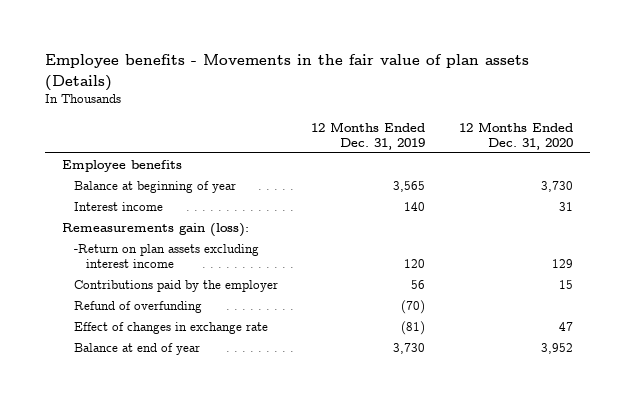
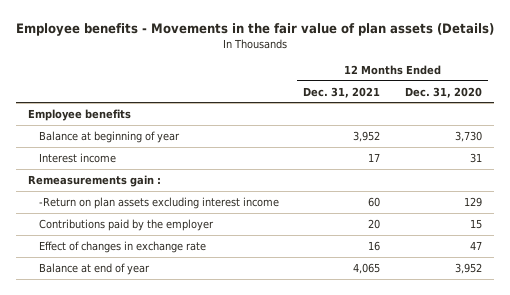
[311,121,426,150] 12 Months Ended Dec. 31, 2019 -> none
none -> [303,86,381,98] Dec. 31, 2021
[61,222,249,237] Remeasurements gain (loss): -> [27,174,161,187] Remeasurements gain :
[73,300,202,313] Refund of overfunding -> none

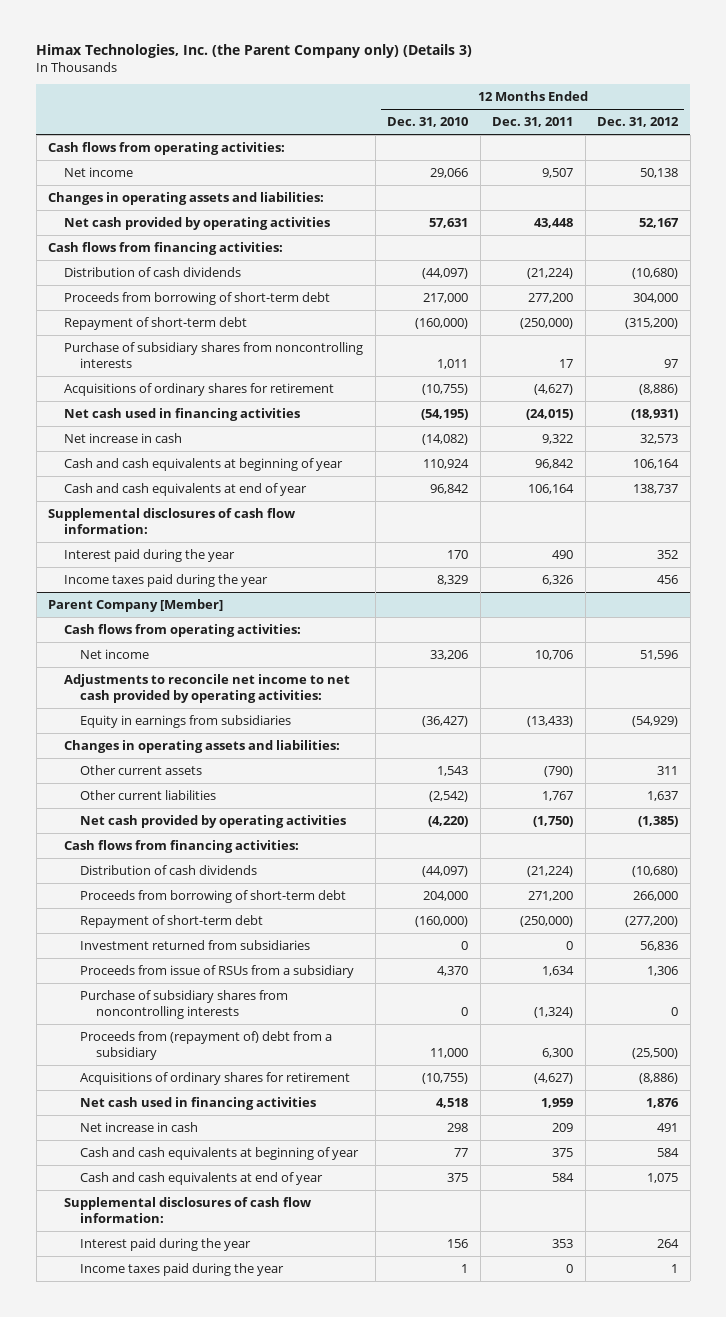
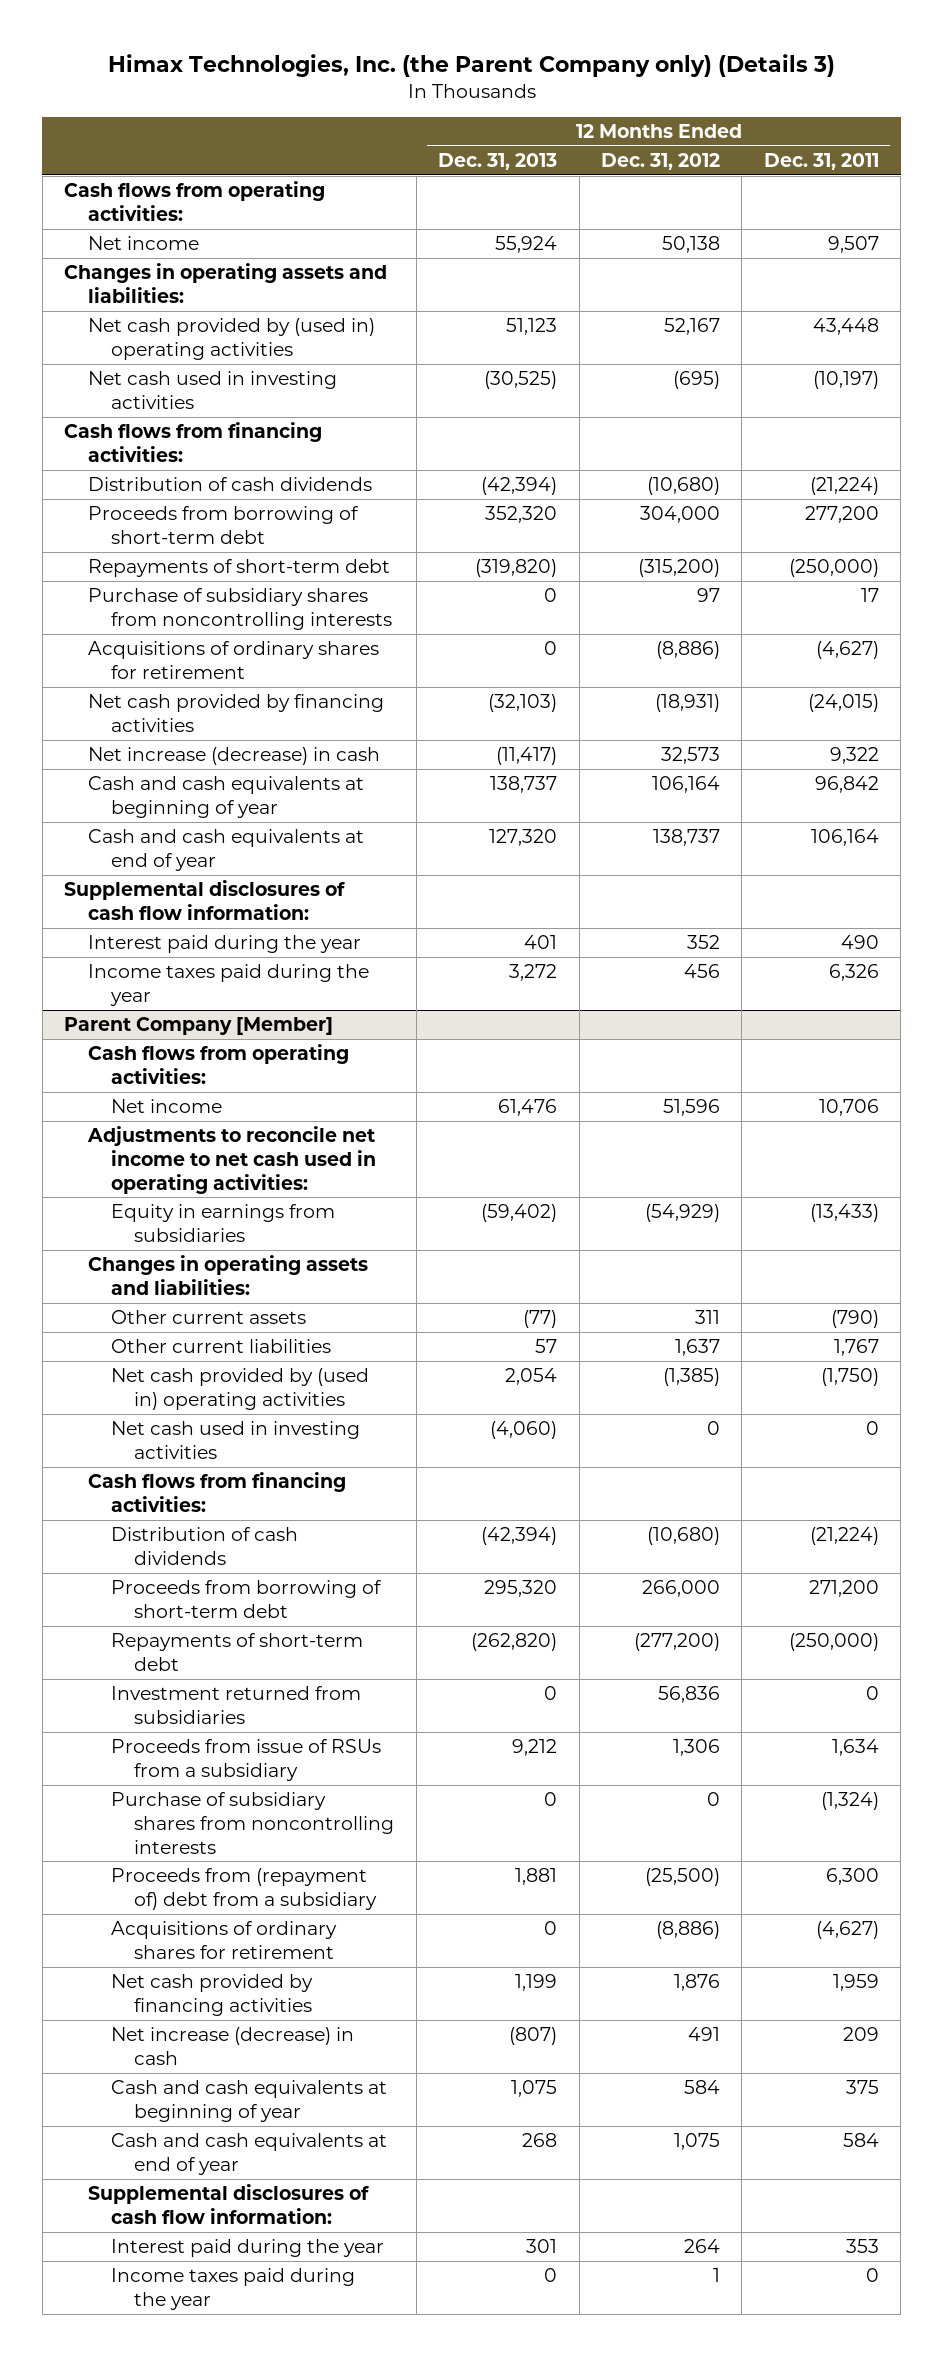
[387,116,469,127] Dec. 31, 2010 -> none
none -> [438,152,558,170] Dec. 31, 2013
[64,216,331,230] Net cash provided by operating activities -> [87,318,375,360] Net cash provided by (used in) operating activities
none -> [87,371,337,409] Net cash used in investing activities
[64,316,248,330] Repayment of short-term debt -> [87,559,390,578] Repayments of short-term debt
[64,407,301,421] Net cash used in financing activities -> [87,694,384,732] Net cash provided by financing activities
[64,432,183,443] Net increase in cash -> [87,747,380,766] Net increase (decrease) in cash
[64,673,351,703] Adjustments to reconcile net income to net cash provided by operating activities: -> [86,1126,376,1194] Adjustments to reconcile net income to net cash used in operating activities:
[80,814,347,828] Net cash provided by operating activities -> [110,1368,369,1410] Net cash provided by (used in) operating activities
none -> [110,1421,360,1459] Net cash used in investing activities
[80,914,264,928] Repayment of short-term debt -> [110,1633,363,1671] Repayments of short-term debt
[80,1096,317,1110] Net cash used in financing activities -> [110,1974,313,2016] Net cash provided by financing activities
[80,1121,199,1132] Net increase in cash -> [110,2027,354,2065] Net increase (decrease) in cash

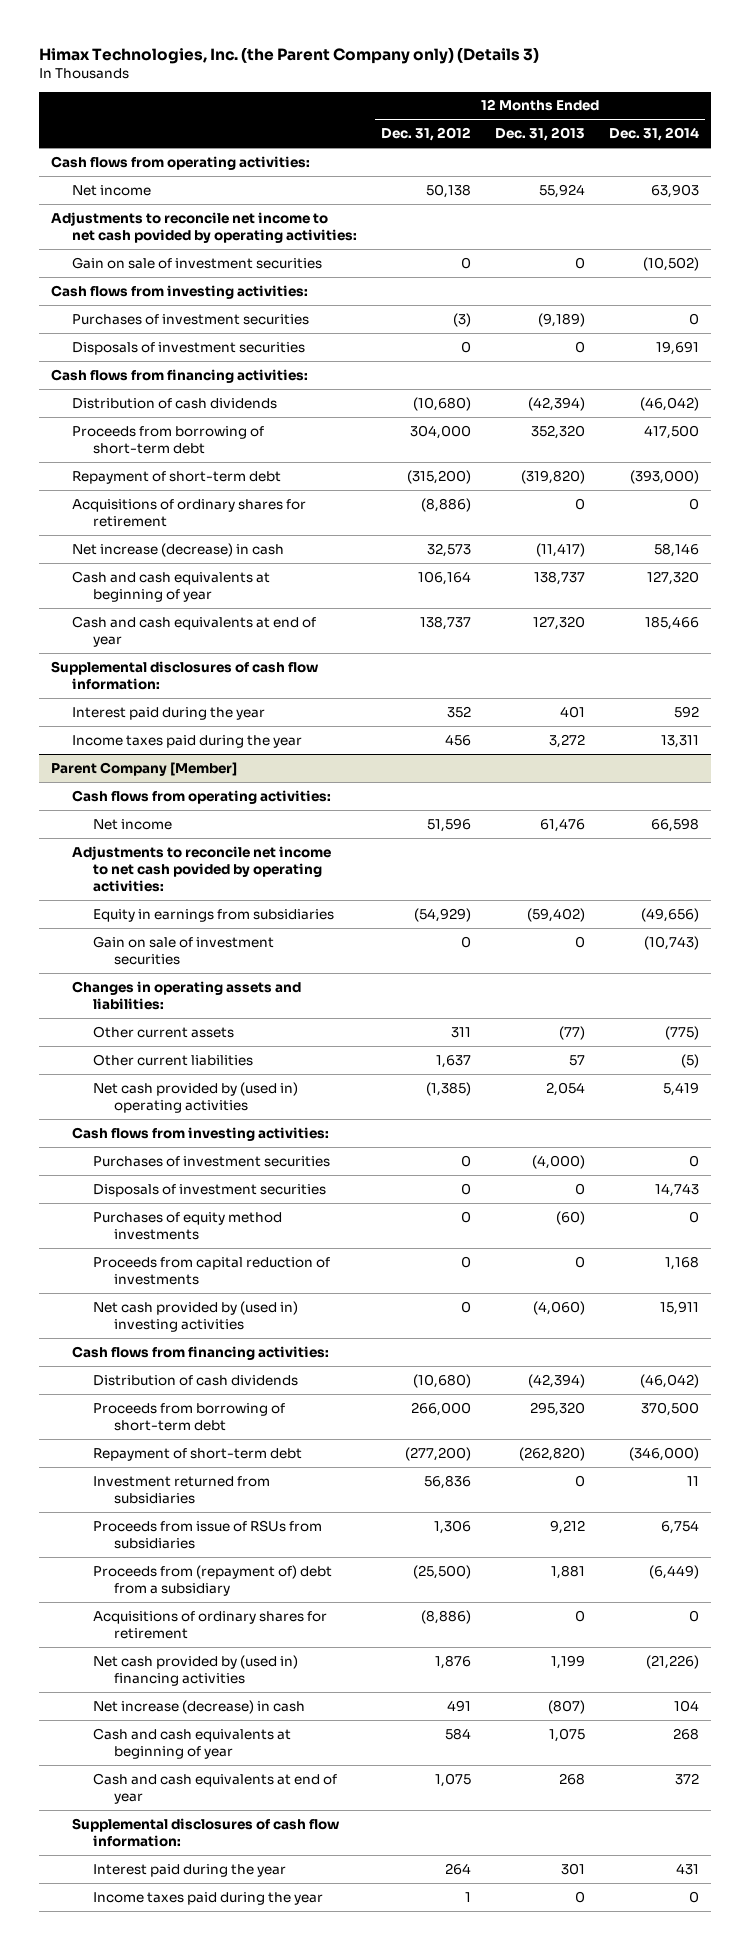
[763,152,879,170] Dec. 31, 2011 -> none
none -> [608,127,699,142] Dec. 31, 2014
[64,263,388,303] Changes in operating assets and liabilities: -> none
[87,318,375,360] Net cash provided by (used in) operating activities -> none
[87,371,337,409] Net cash used in investing activities -> none
none -> [51,211,358,243] Adjustments to reconcile net income to net cash povided by operating activities:
none -> [72,256,323,269] Gain on sale of investment securities
none -> [51,284,309,299] Cash flows from investing activities:
none -> [72,313,310,325] Purchases of investment securities
none -> [72,341,306,355] Disposals of investment securities
[87,588,392,630] Purchase of subsidiary shares from noncontrolling interests -> none
[87,559,390,578] Repayments of short-term debt -> [72,470,282,484] Repayment of short-term debt
[87,694,384,732] Net cash provided by financing activities -> none
[86,1126,376,1194] Adjustments to reconcile net income to net cash used in operating activities: -> [72,845,332,892] Adjustments to reconcile net income to net cash povided by operating activities:
none -> [93,935,275,965] Gain on sale of investment securities
none -> [72,1126,330,1141] Cash flows from investing activities:
none -> [93,1155,331,1167] Purchases of investment securities
none -> [93,1183,327,1197] Disposals of investment securities
none -> [93,1211,283,1240] Purchases of equity method investments
none -> [93,1256,331,1285] Proceeds from capital reduction of investments
[110,1421,360,1459] Net cash used in investing activities -> [93,1300,299,1332] Net cash provided by (used in) investing activities
[110,1633,363,1671] Repayments of short-term debt -> [93,1447,303,1461] Repayment of short-term debt
[110,1792,395,1854] Purchase of subsidiary shares from noncontrolling interests -> none
[110,1739,381,1781] Proceeds from issue of RSUs from a subsidiary -> [93,1519,323,1549] Proceeds from issue of RSUs from subsidiaries
[110,1974,313,2016] Net cash provided by financing activities -> [93,1654,299,1686] Net cash provided by (used in) financing activities

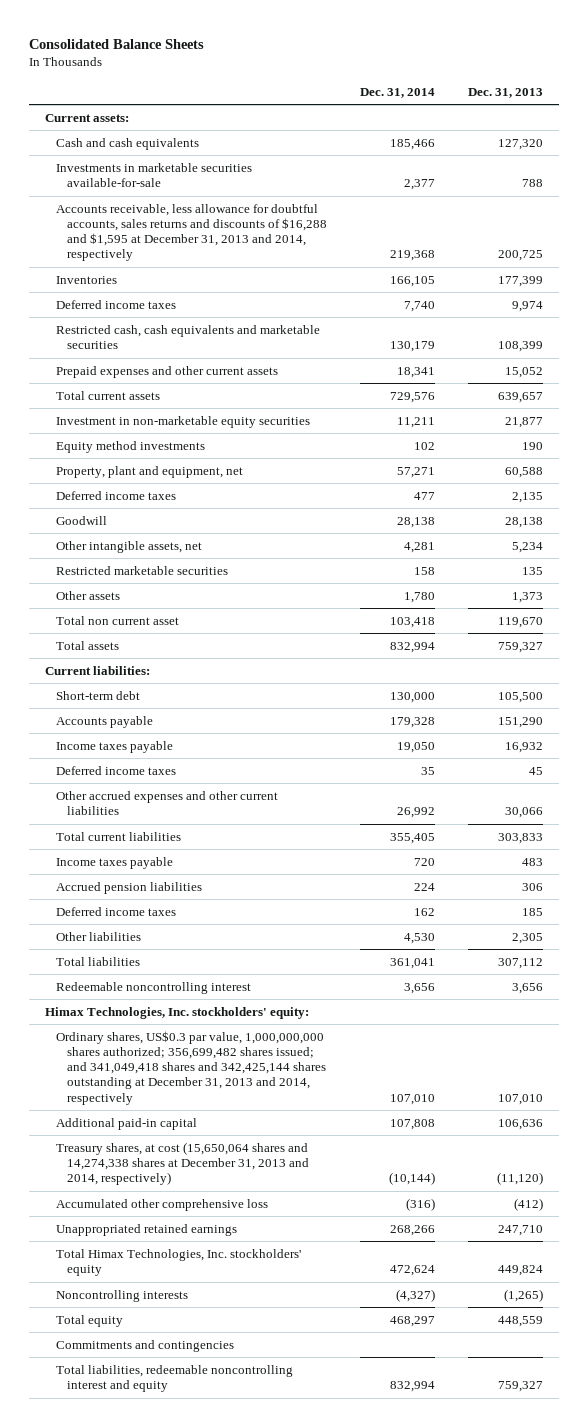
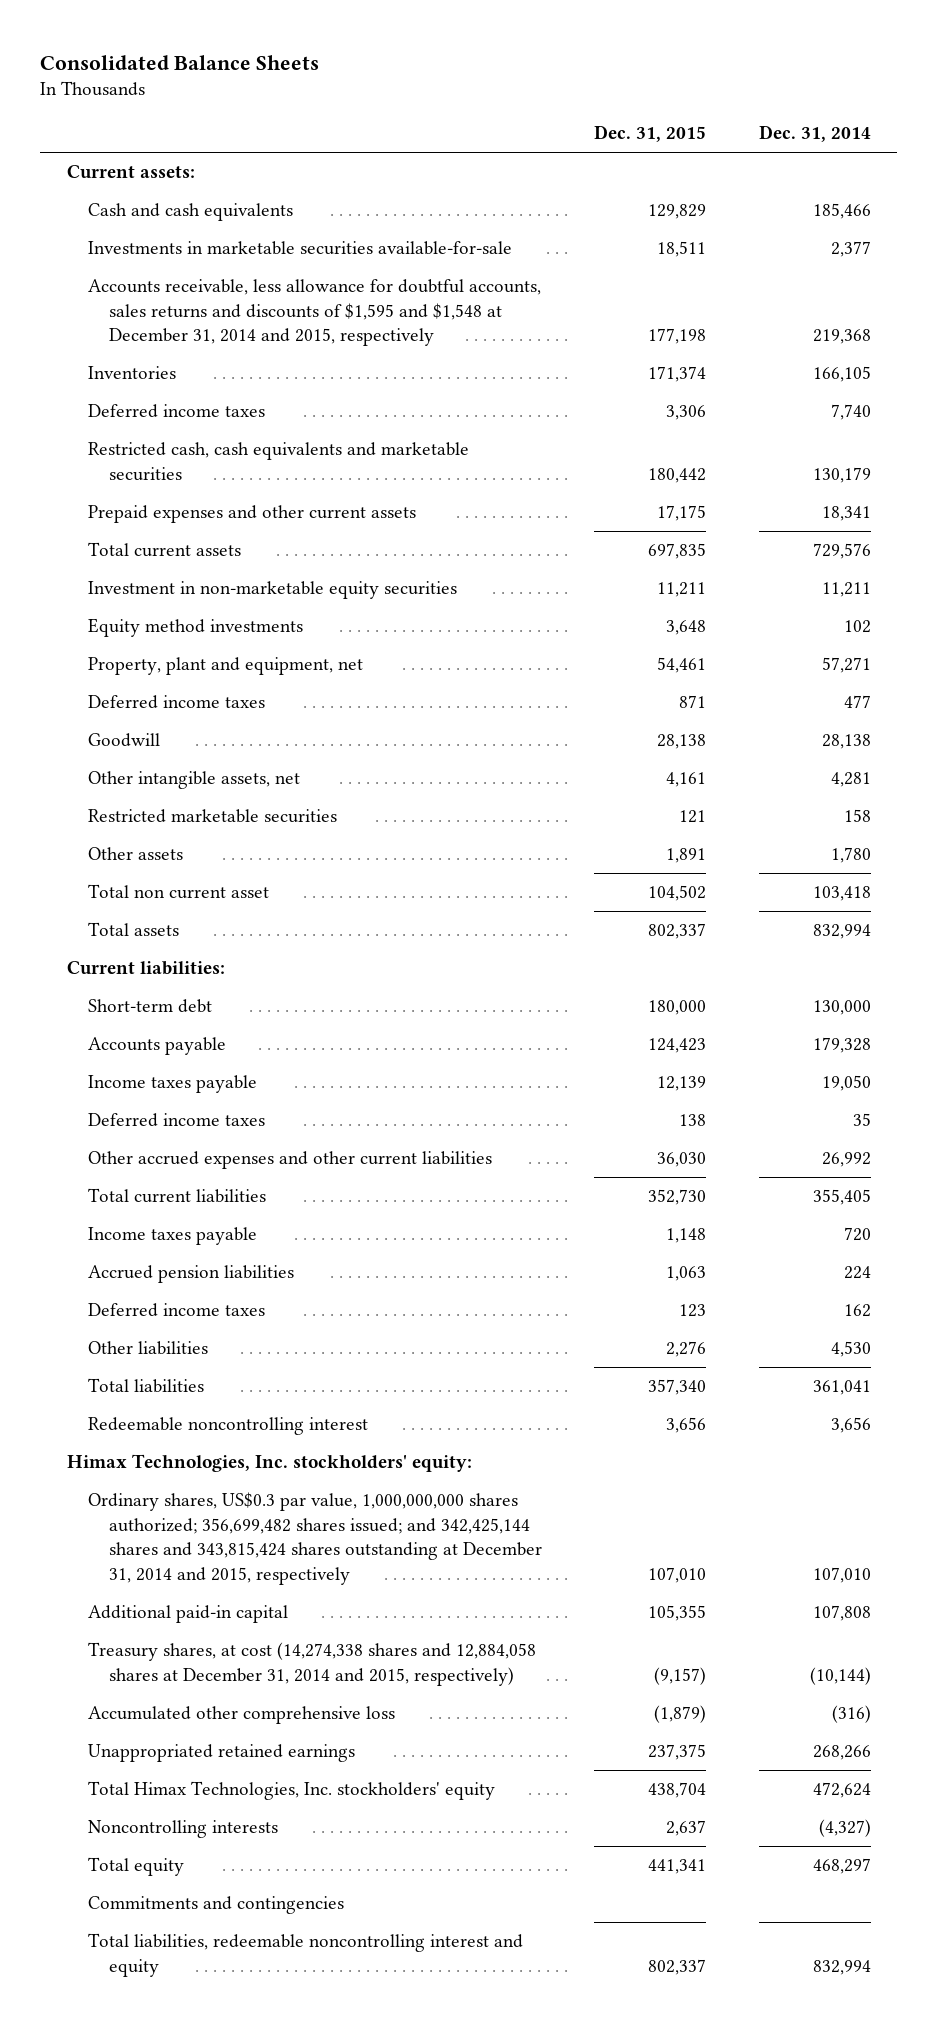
[467,87,543,98] Dec. 31, 2013 -> none
none -> [594,125,707,143] Dec. 31, 2015
[56,203,328,262] Accounts receivable, less allowance for doubtful accounts, sales returns and discounts of $16,288 and $1,595 at December 31, 2013 and 2014, respectively -> [87,279,541,347] Accounts receivable, less allowance for doubtful accounts, sales returns and discounts of $1,595 and $1,548 at December 31, 2014 and 2015, respectively
[56,1030,327,1105] Ordinary shares, US$0.3 par value, 1,000,000,000 shares authorized; 356,699,482 shares issued; and 341,049,418 shares and 342,425,144 shares outstanding at December 31, 2013 and 2014, respectively -> [87,1492,542,1585] Ordinary shares, US$0.3 par value, 1,000,000,000 shares authorized; 356,699,482 shares issued; and 342,425,144 shares and 343,815,424 shares outstanding at December 31, 2014 and 2015, respectively
[56,1141,310,1186] Treasury shares, at cost (15,650,064 shares and 14,274,338 shares at December 31, 2013 and 2014, respectively) -> [87,1642,536,1686] Treasury shares, at cost (14,274,338 shares and 12,884,058 shares at December 31, 2014 and 2015, respectively)

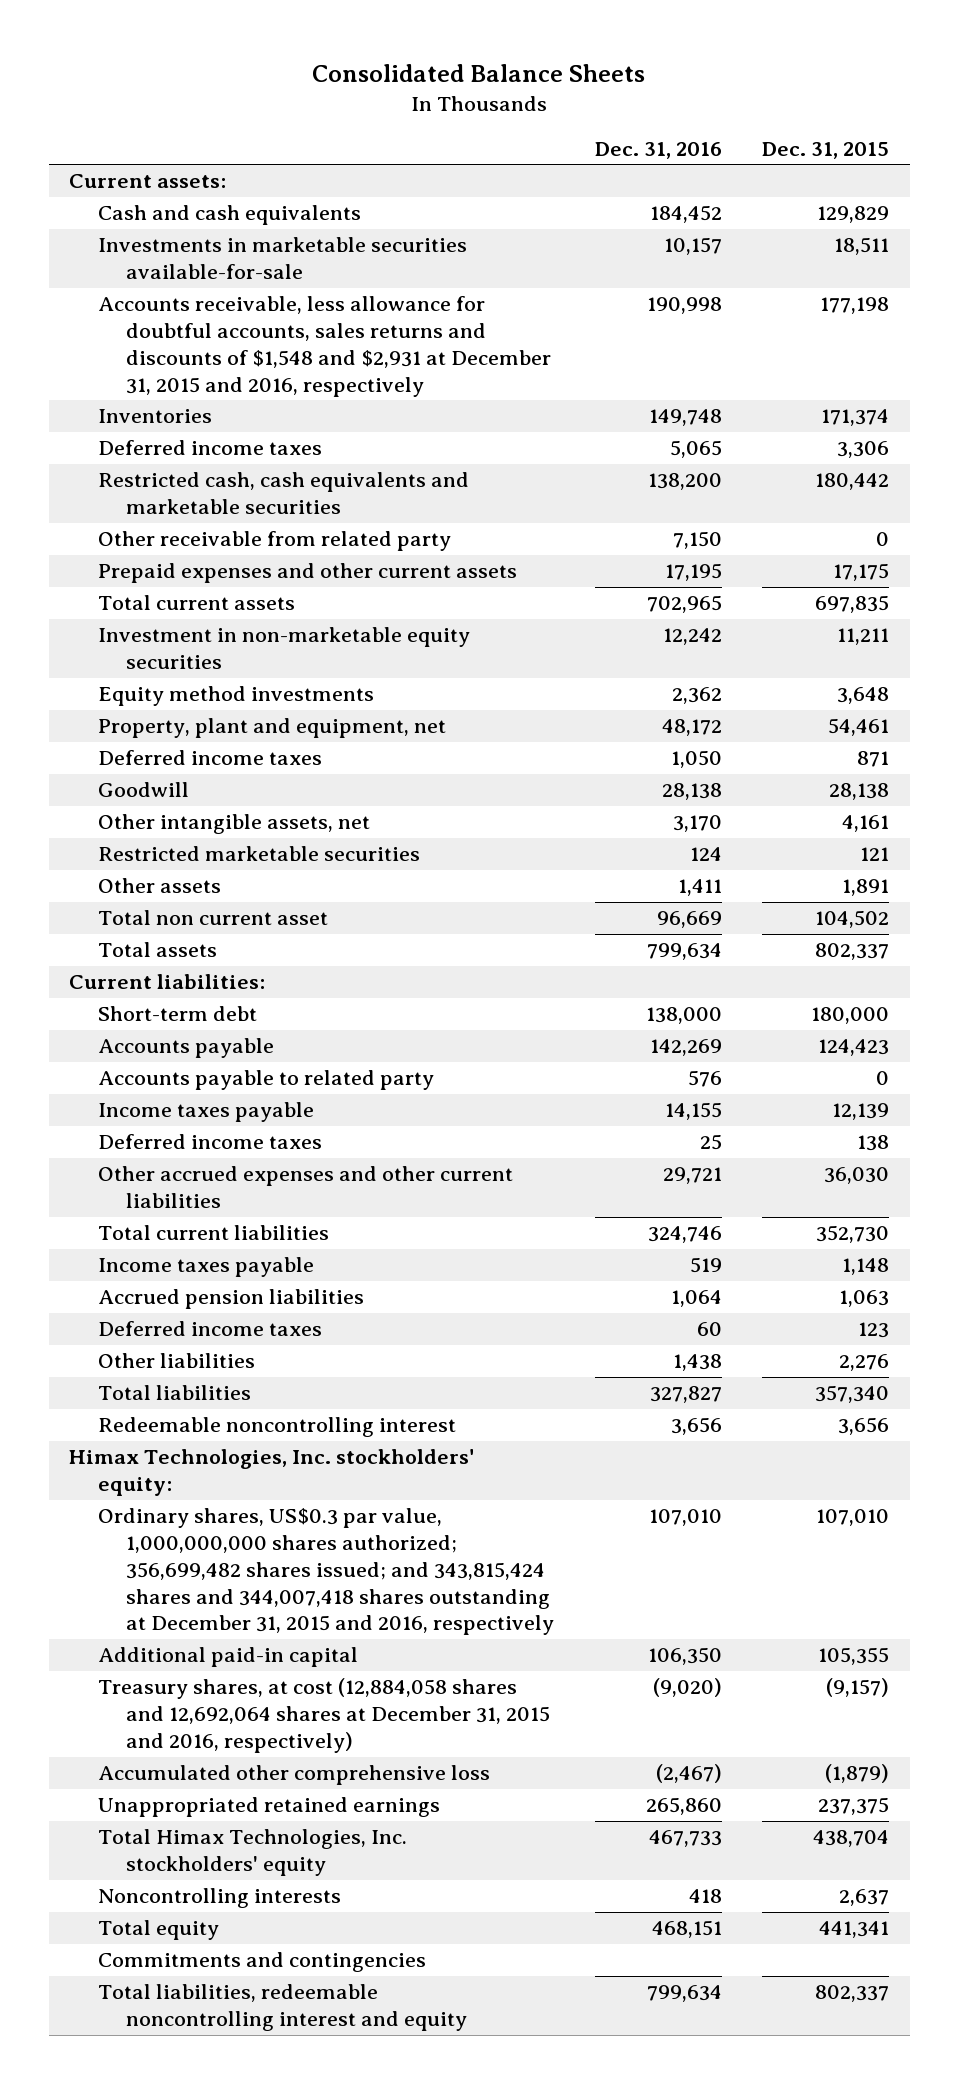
[759,125,872,143] Dec. 31, 2014 -> none
none -> [594,141,722,159] Dec. 31, 2016
[87,279,541,347] Accounts receivable, less allowance for doubtful accounts, sales returns and discounts of $1,595 and $1,548 at December 31, 2014 and 2015, respectively -> [97,296,552,397] Accounts receivable, less allowance for doubtful accounts, sales returns and discounts of $1,548 and $2,931 at December 31, 2015 and 2016, respectively
none -> [97,531,451,552] Other receivable from related party
none -> [97,1070,434,1091] Accounts payable to related party
[87,1492,542,1585] Ordinary shares, US$0.3 par value, 1,000,000,000 shares authorized; 356,699,482 shares issued; and 342,425,144 shares and 343,815,424 shares outstanding at December 31, 2014 and 2015, respectively -> [97,1508,555,1636] Ordinary shares, US$0.3 par value, 1,000,000,000 shares authorized; 356,699,482 shares issued; and 343,815,424 shares and 344,007,418 shares outstanding at December 31, 2015 and 2016, respectively
[87,1642,536,1686] Treasury shares, at cost (14,274,338 shares and 12,884,058 shares at December 31, 2014 and 2015, respectively) -> [97,1678,551,1753] Treasury shares, at cost (12,884,058 shares and 12,692,064 shares at December 31, 2015 and 2016, respectively)

